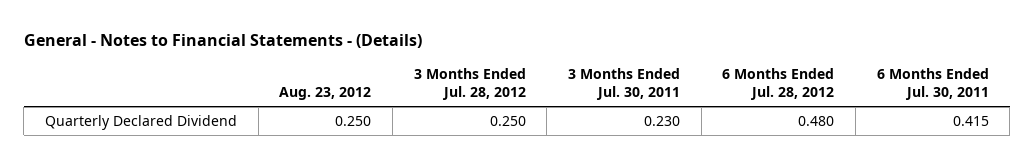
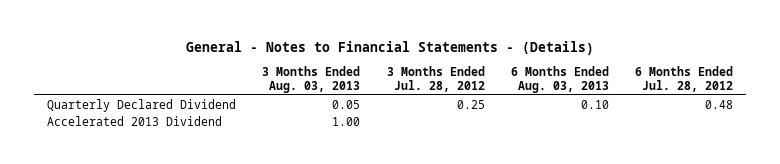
[279,87,372,101] Aug. 23, 2012 -> none
[567,68,680,101] 3 Months Ended Jul. 30, 2011 -> none
[876,68,989,101] 6 Months Ended Jul. 30, 2011 -> none
none -> [262,65,361,94] 3 Months Ended Aug. 03, 2013
none -> [510,65,609,94] 6 Months Ended Aug. 03, 2013
[489,116,526,127] 0.250 -> [456,99,485,109] 0.25
[798,116,835,127] 0.480 -> [705,99,734,109] 0.48
none -> [47,115,223,126] Accelerated 2013 Dividend

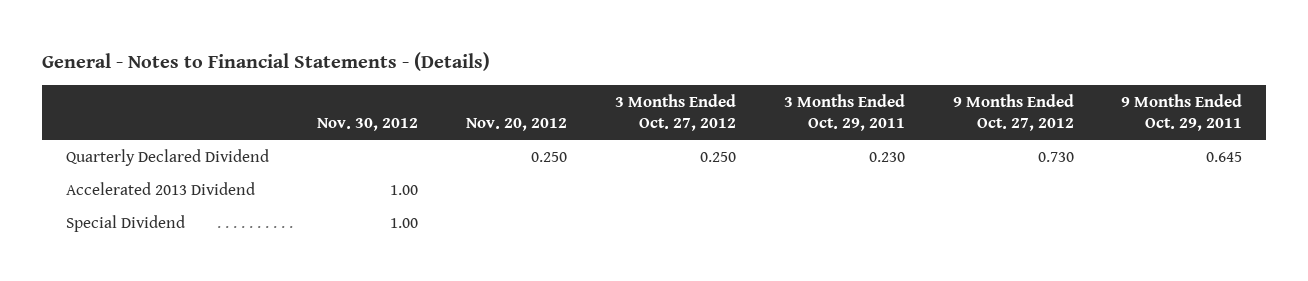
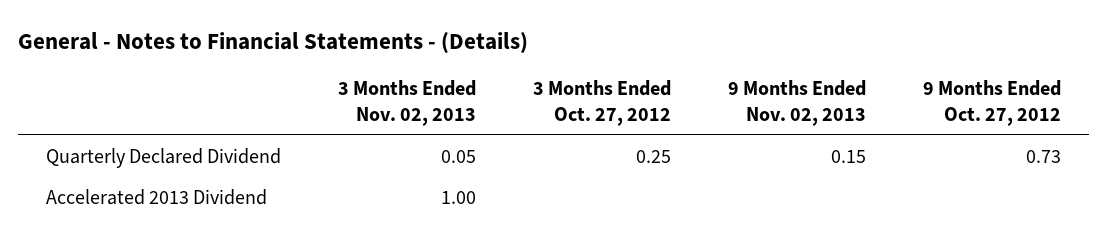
[316,118,418,132] Nov. 30, 2012 -> none
[465,118,567,132] Nov. 20, 2012 -> none
[783,94,905,132] 3 Months Ended Oct. 29, 2011 -> none
[1121,94,1243,132] 9 Months Ended Oct. 29, 2011 -> none
none -> [338,80,477,127] 3 Months Ended Nov. 02, 2013
none -> [727,80,866,127] 9 Months Ended Nov. 02, 2013
[699,151,736,162] 0.250 -> [635,149,671,163] 0.25
[1037,151,1074,162] 0.730 -> [1025,149,1061,163] 0.73
[66,214,186,232] Special Dividend -> none

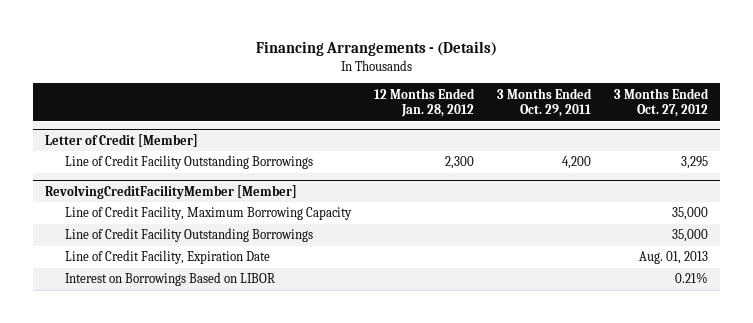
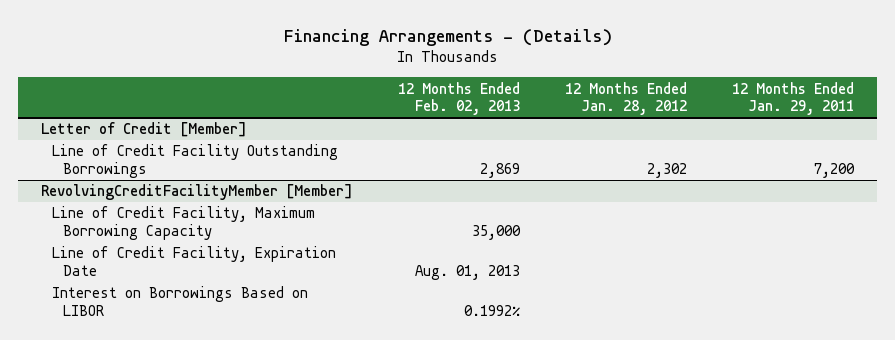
[497,87,593,117] 3 Months Ended Oct. 29, 2011 -> none
[614,87,710,117] 3 Months Ended Oct. 27, 2012 -> none
none -> [397,81,520,116] 12 Months Ended Feb. 02, 2013
none -> [732,81,855,116] 12 Months Ended Jan. 29, 2011
[445,156,475,170] 2,300 -> [647,162,688,178] 2,302
[65,228,314,243] Line of Credit Facility Outstanding Borrowings -> none

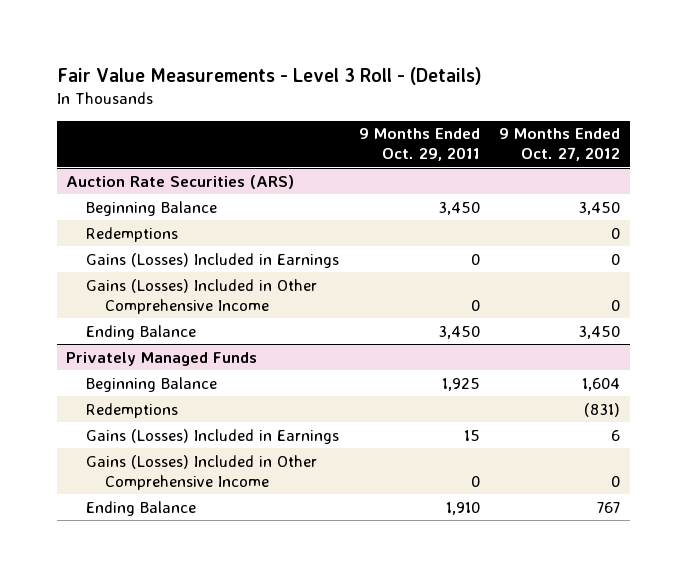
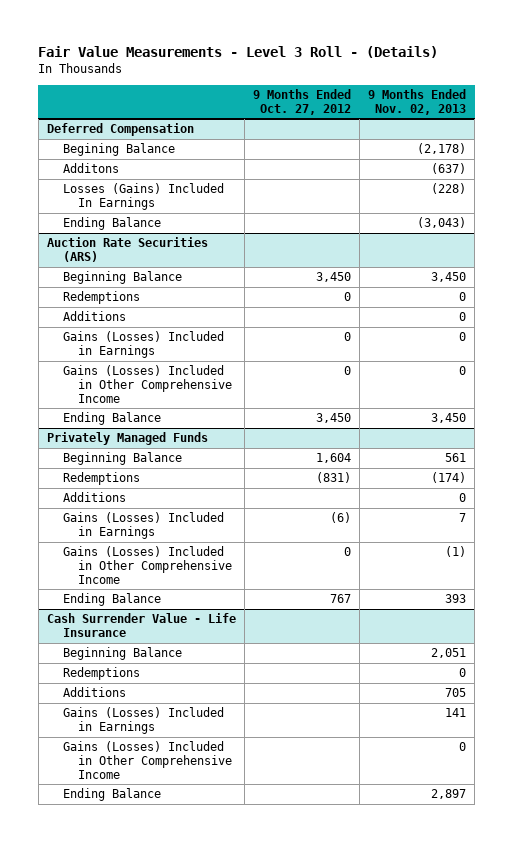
[358,128,480,162] 9 Months Ended Oct. 29, 2011 -> none
none -> [368,88,467,115] 9 Months Ended Nov. 02, 2013
none -> [46,123,194,137] Deferred Compensation
none -> [62,143,175,157] Begining Balance
none -> [62,163,119,174] Additons
none -> [62,183,224,211] Losses (Gains) Included In Earnings
none -> [62,217,161,231] Ending Balance
none -> [62,311,126,322] Additions
none -> [62,492,126,503] Additions
[611,429,621,441] 6 -> [329,512,351,524] (6)
none -> [46,613,236,638] Cash Surrender Value - Life Insurance
none -> [62,647,182,661] Beginning Balance
none -> [62,667,140,681] Redemptions
none -> [62,687,126,698] Additions
none -> [62,707,224,735] Gains (Losses) Included in Earnings
none -> [62,741,233,779] Gains (Losses) Included in Other Comprehensive Income
none -> [62,788,161,802] Ending Balance

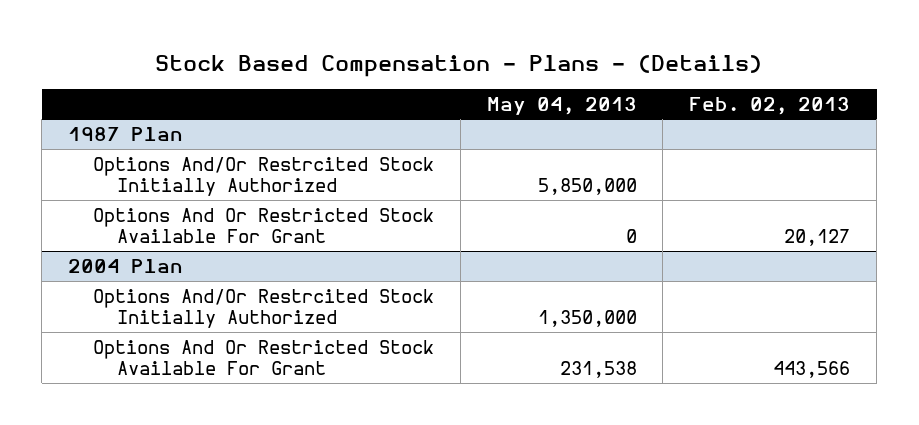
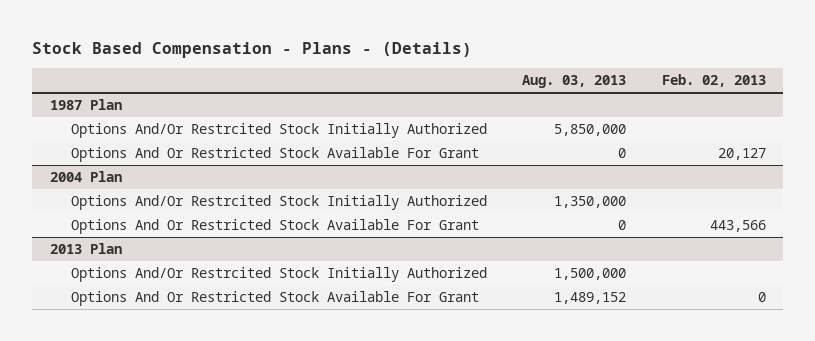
[486,96,637,115] May 04, 2013 -> none
none -> [522,75,627,89] Aug. 03, 2013
none -> [49,243,122,255] 2013 Plan
none -> [71,267,488,283] Options And/Or Restrcited Stock Initially Authorized
none -> [71,291,480,307] Options And Or Restricted Stock Available For Grant

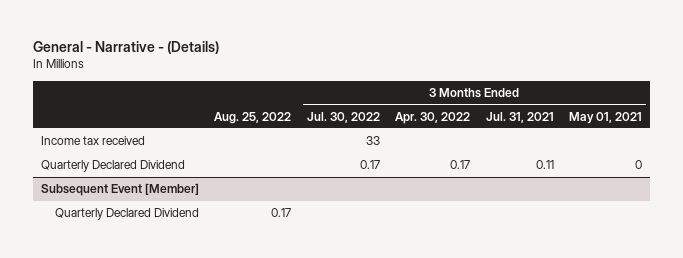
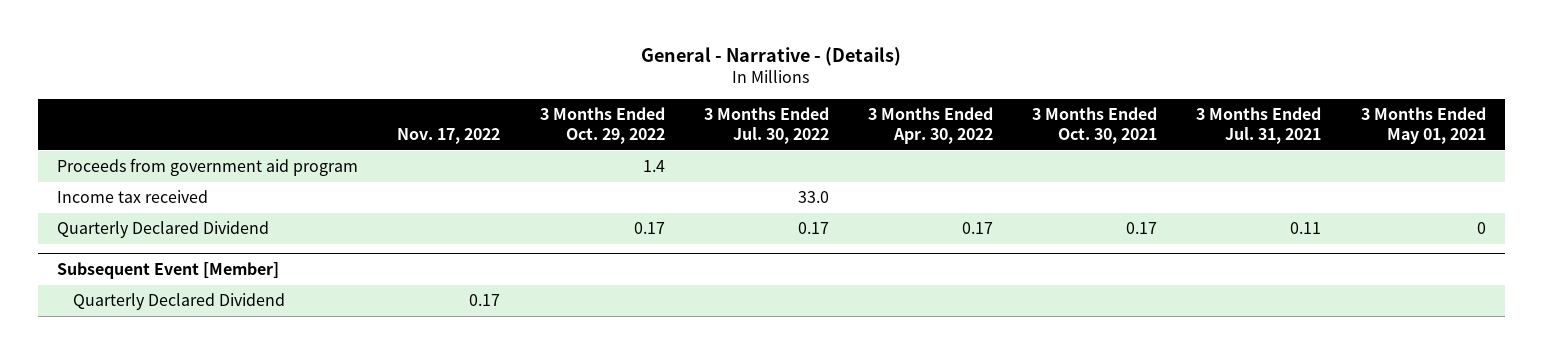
[214,111,292,124] Aug. 25, 2022 -> none
none -> [397,128,501,145] Nov. 17, 2022
none -> [539,107,665,145] 3 Months Ended Oct. 29, 2022
none -> [1032,107,1158,145] 3 Months Ended Oct. 30, 2021
none -> [57,158,359,177] Proceeds from government aid program
[365,136,380,146] 33 -> [797,191,829,204] 33.0

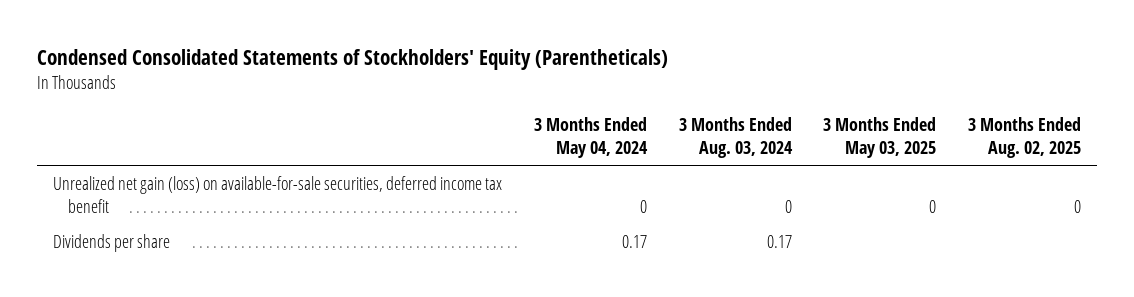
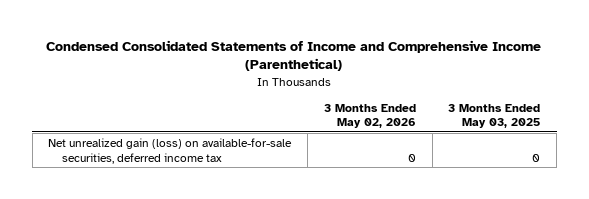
[37,48,669,70] Condensed Consolidated Statements of Stockholders' Equity (Parentheticals) -> [46,39,542,72] Condensed Consolidated Statements of Income and Comprehensive Income (Parenthetical)
[533,117,648,158] 3 Months Ended May 04, 2024 -> none
[678,117,793,158] 3 Months Ended Aug. 03, 2024 -> none
[968,117,1082,158] 3 Months Ended Aug. 02, 2025 -> none
none -> [323,103,416,129] 3 Months Ended May 02, 2026
[53,234,171,253] Dividends per share -> none
[53,176,503,213] Unrealized net gain (loss) on available-for-sale securities, deferred income tax benefit -> [48,137,293,164] Net unrealized gain (loss) on available-for-sale securities, deferred income tax

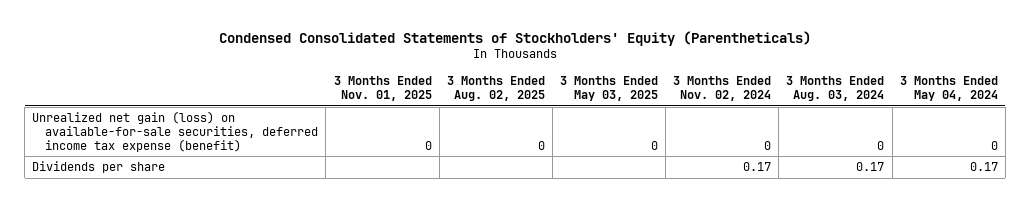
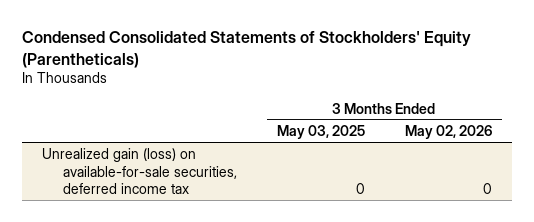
[333,76,432,101] 3 Months Ended Nov. 01, 2025 -> none
[446,76,545,101] 3 Months Ended Aug. 02, 2025 -> none
[673,76,772,101] 3 Months Ended Nov. 02, 2024 -> none
[786,76,885,101] 3 Months Ended Aug. 03, 2024 -> none
[899,76,998,101] 3 Months Ended May 04, 2024 -> none
none -> [404,125,492,140] May 02, 2026
[32,161,166,174] Dividends per share -> none
[32,111,319,152] Unrealized net gain (loss) on available-for-sale securities, deferred income tax expense (benefit) -> [41,148,237,195] Unrealized gain (loss) on available-for-sale securities, deferred income tax

